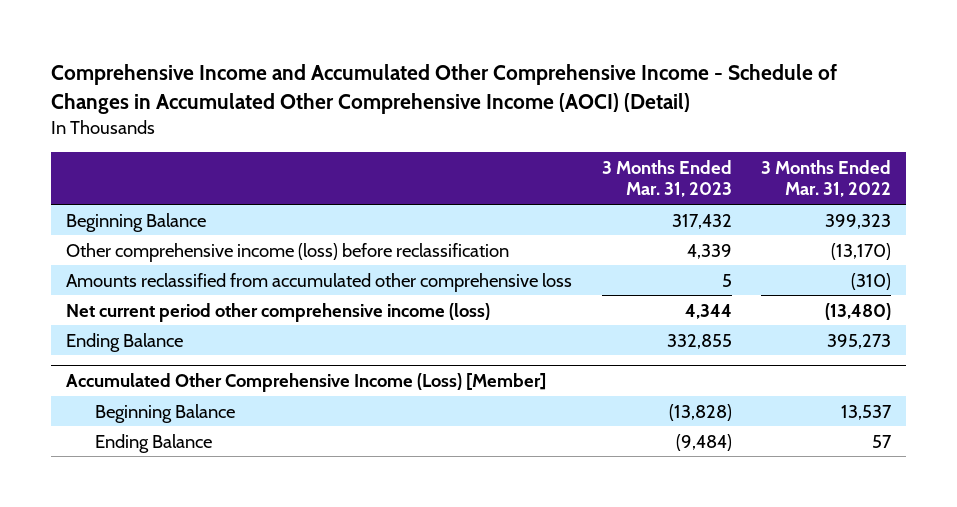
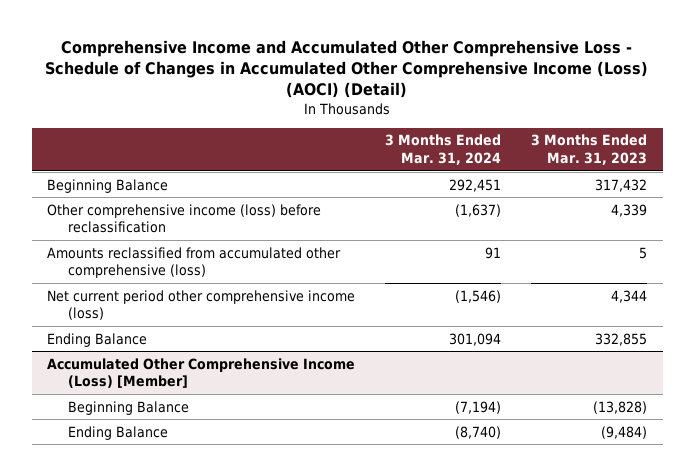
[51,64,838,114] Comprehensive Income and Accumulated Other Comprehensive Income - Schedule of Changes in Accumulated Other Comprehensive Income (AOCI) (Detail) -> [45,39,649,99] Comprehensive Income and Accumulated Other Comprehensive Loss - Schedule of Changes in Accumulated Other Comprehensive Income (Loss) (AOCI) (Detail)
[761,159,892,198] 3 Months Ended Mar. 31, 2022 -> none
none -> [385,134,502,165] 3 Months Ended Mar. 31, 2024
[66,272,573,292] Amounts reclassified from accumulated other comprehensive loss -> [46,246,341,279] Amounts reclassified from accumulated other comprehensive (loss)

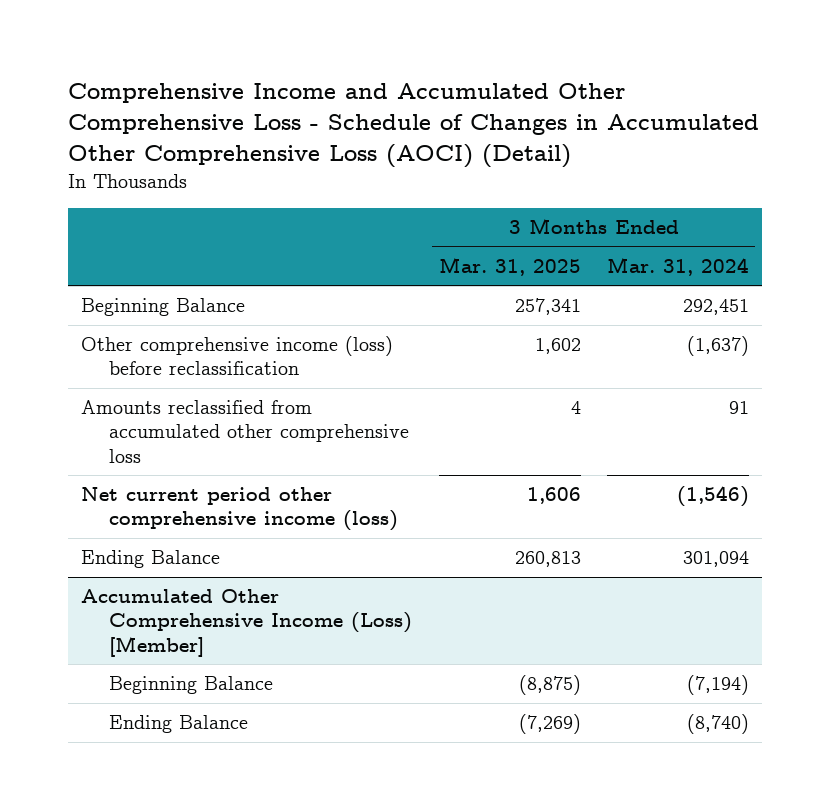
[45,39,649,99] Comprehensive Income and Accumulated Other Comprehensive Loss - Schedule of Changes in Accumulated Other Comprehensive Income (Loss) (AOCI) (Detail) -> [67,82,759,168] Comprehensive Income and Accumulated Other Comprehensive Loss - Schedule of Changes in Accumulated Other Comprehensive Loss (AOCI) (Detail)
[531,134,648,165] 3 Months Ended Mar. 31, 2023 -> none
none -> [438,256,581,276] Mar. 31, 2025
[46,246,341,279] Amounts reclassified from accumulated other comprehensive (loss) -> [81,400,410,463] Amounts reclassified from accumulated other comprehensive loss

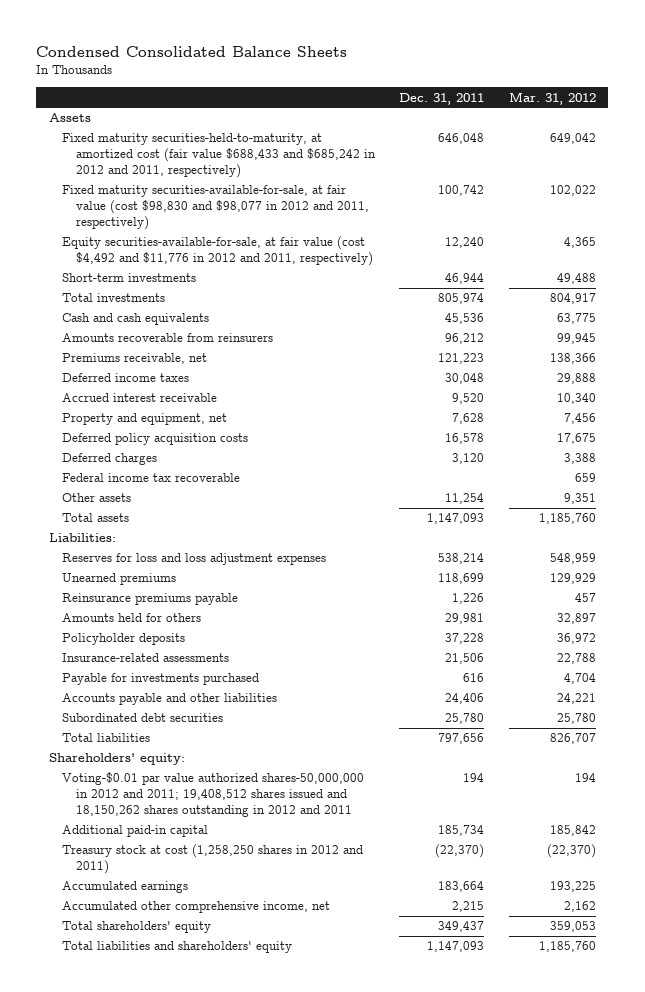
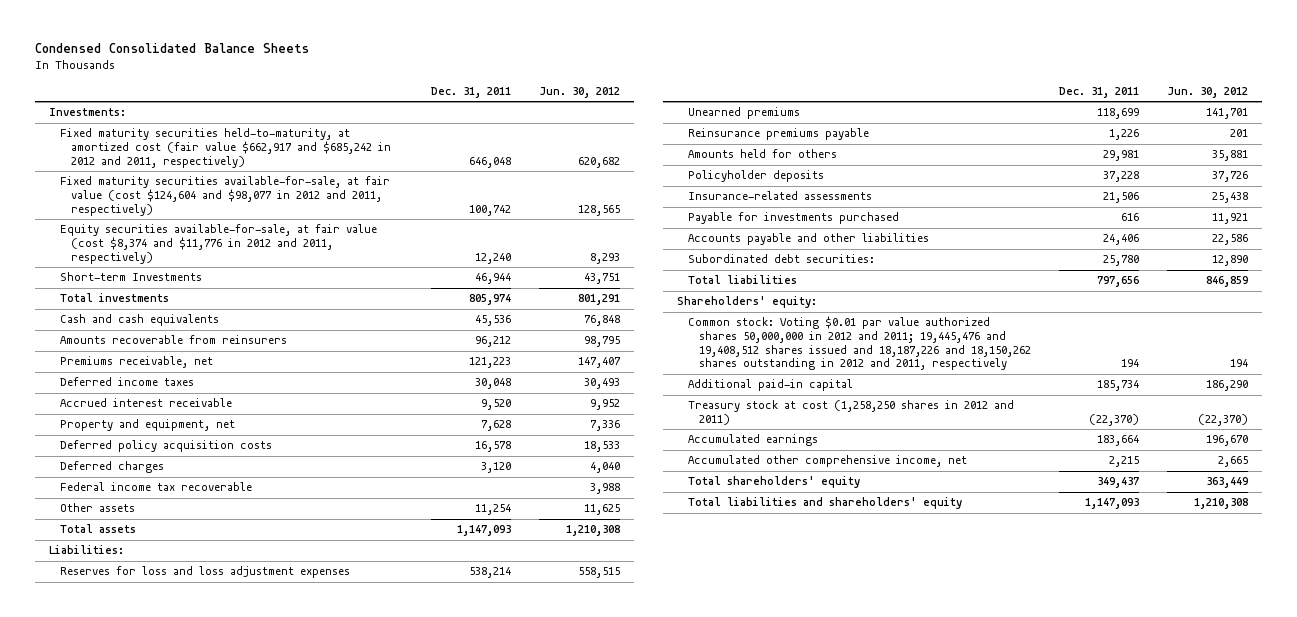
[509,91,597,105] Mar. 31, 2012 -> none
none -> [538,86,620,98] Jun. 30, 2012
[48,113,91,123] Assets -> none
none -> [49,108,127,117] Investments:
[62,133,376,179] Fixed maturity securities-held-to-maturity, at amortized cost (fair value $688,433 and $685,242 in 2012 and 2011, respectively) -> [59,128,391,168] Fixed maturity securities held-to-maturity, at amortized cost (fair value $662,917 and $685,242 in 2012 and 2011, respectively)
[62,185,369,231] Fixed maturity securities-available-for-sale, at fair value (cost $98,830 and $98,077 in 2012 and 2011, respectively) -> [59,176,390,216] Fixed maturity securities available-for-sale, at fair value (cost $124,604 and $98,077 in 2012 and 2011, respectively)
[62,236,373,267] Equity securities-available-for-sale, at fair value (cost $4,492 and $11,776 in 2012 and 2011, respectively) -> [59,224,377,264] Equity securities available-for-sale, at fair value (cost $8,374 and $11,776 in 2012 and 2011, respectively)
[62,273,197,283] Short-term investments -> [59,272,202,282] Short-term Investments
[62,713,224,723] Subordinated debt securities -> [687,254,875,264] Subordinated debt securities:
[62,772,365,818] Voting-$0.01 par value authorized shares-50,000,000 in 2012 and 2011; 19,408,512 shares issued and 18,150,262 shares outstanding in 2012 and 2011 -> [687,316,1031,371] Common stock: Voting $0.01 par value authorized shares 50,000,000 in 2012 and 2011; 19,445,476 and 19,408,512 shares issued and 18,187,226 and 18,150,262 shares outstanding in 2012 and 2011, respectively

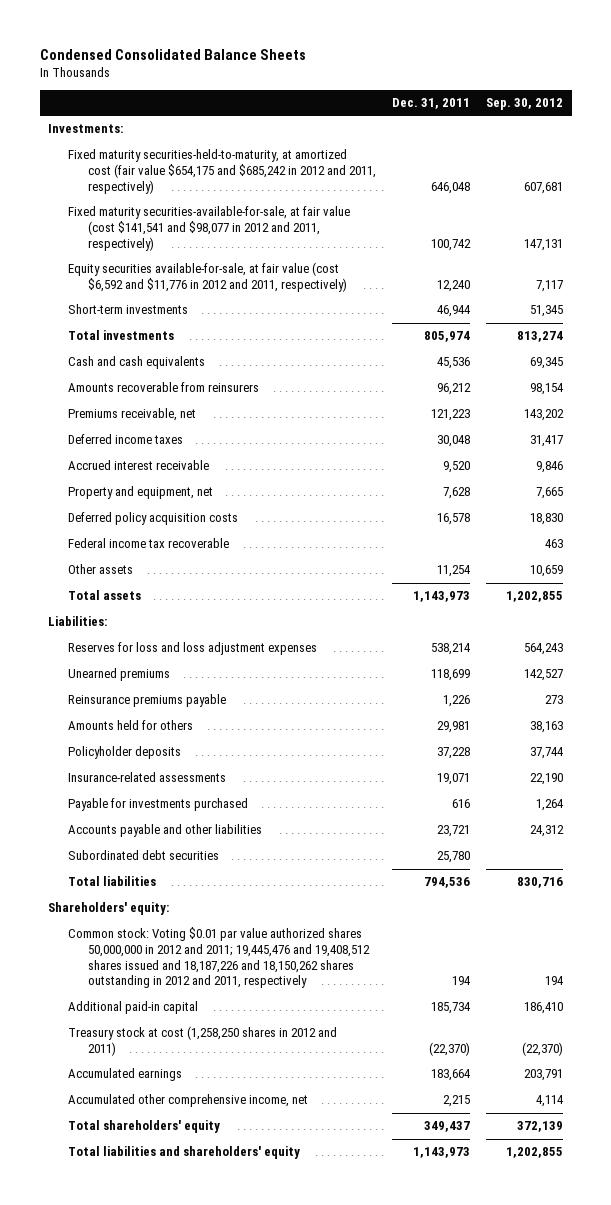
[538,86,620,98] Jun. 30, 2012 -> none
none -> [486,98,564,111] Sep. 30, 2012
[59,128,391,168] Fixed maturity securities held-to-maturity, at amortized cost (fair value $662,917 and $685,242 in 2012 and 2011, respectively) -> [67,149,376,194] Fixed maturity securities-held-to-maturity, at amortized cost (fair value $654,175 and $685,242 in 2012 and 2011, respectively)
[59,176,390,216] Fixed maturity securities available-for-sale, at fair value (cost $124,604 and $98,077 in 2012 and 2011, respectively) -> [67,206,350,251] Fixed maturity securities-available-for-sale, at fair value (cost $141,541 and $98,077 in 2012 and 2011, respectively)
[59,224,377,264] Equity securities available-for-sale, at fair value (cost $8,374 and $11,776 in 2012 and 2011, respectively) -> [67,262,347,293] Equity securities available-for-sale, at fair value (cost $6,592 and $11,776 in 2012 and 2011, respectively)
[59,272,202,282] Short-term Investments -> [67,304,188,315] Short-term investments
[59,461,164,474] Deferred charges -> none
[456,525,511,537] 1,147,093 -> [413,591,471,603] 1,143,973
[1102,192,1139,204] 21,506 -> [437,773,471,786] 19,071
[1102,234,1139,246] 24,406 -> [437,825,471,838] 23,721
[687,254,875,264] Subordinated debt securities: -> [67,850,219,861] Subordinated debt securities
[1096,276,1139,288] 797,656 -> [424,877,471,889] 794,536
[1084,498,1139,510] 1,147,093 -> [413,1147,471,1159] 1,143,973

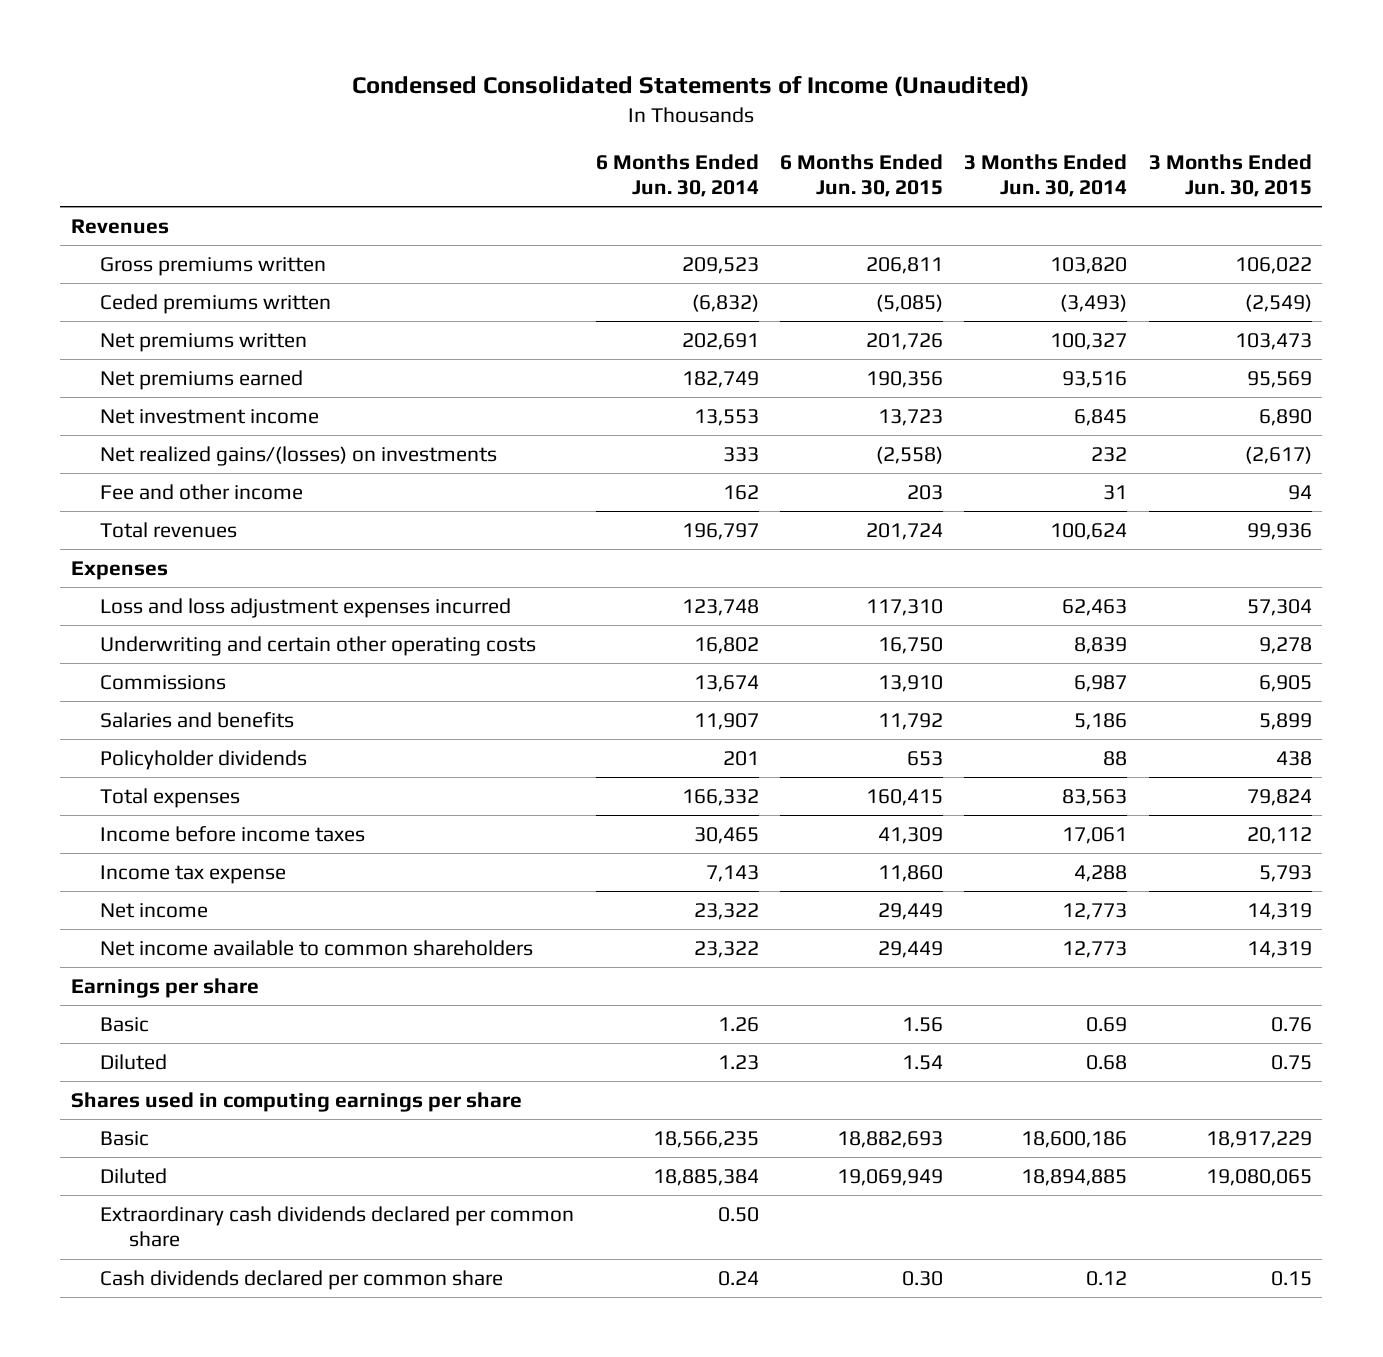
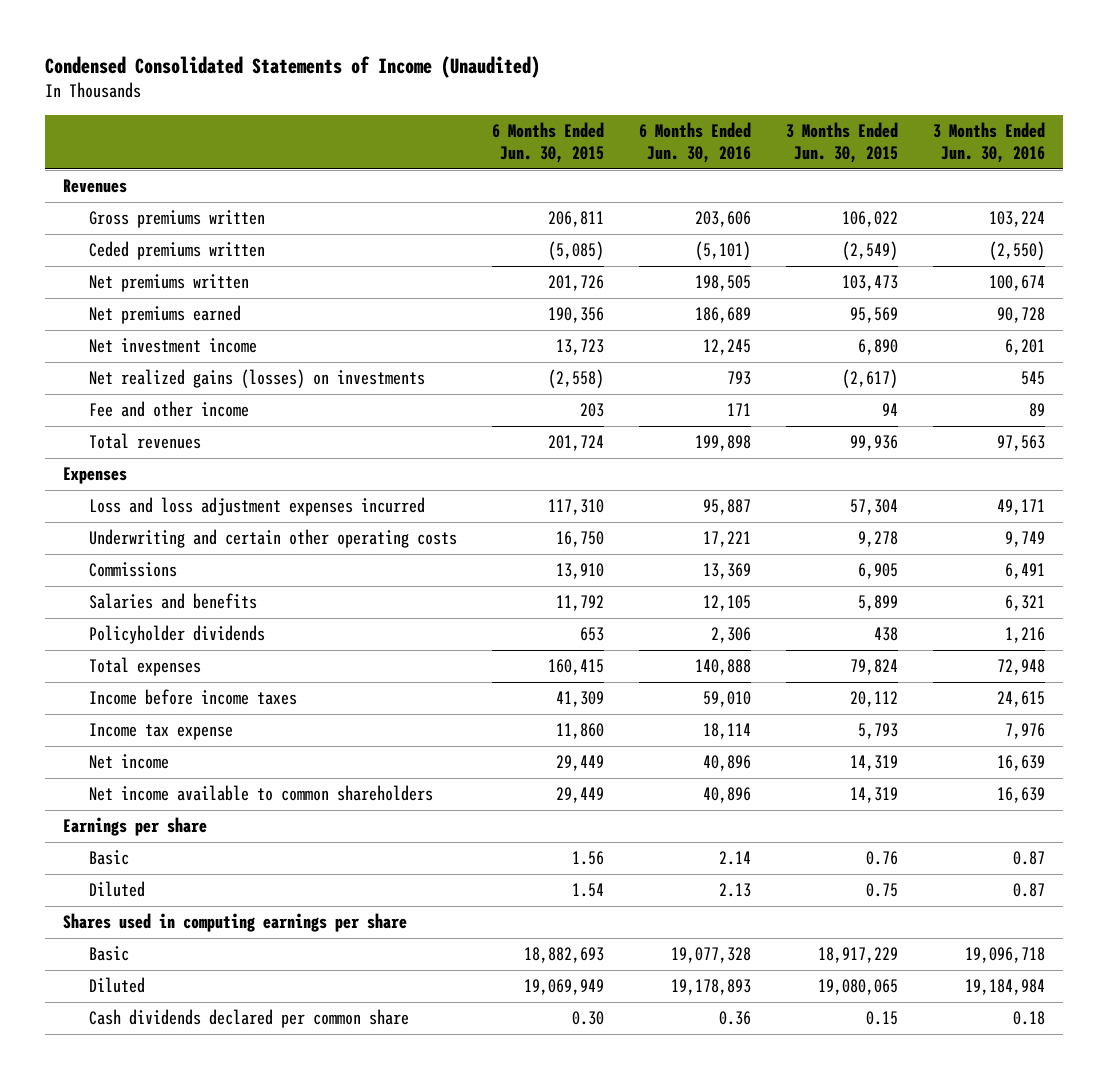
[595,153,759,198] 6 Months Ended Jun. 30, 2014 -> none
[964,153,1128,198] 3 Months Ended Jun. 30, 2014 -> none
none -> [638,122,751,163] 6 Months Ended Jun. 30, 2016
none -> [933,122,1046,163] 3 Months Ended Jun. 30, 2016
[100,446,498,467] Net realized gains/(losses) on investments -> [88,369,425,389] Net realized gains (losses) on investments
[100,1206,575,1248] Extraordinary cash dividends declared per common share -> none

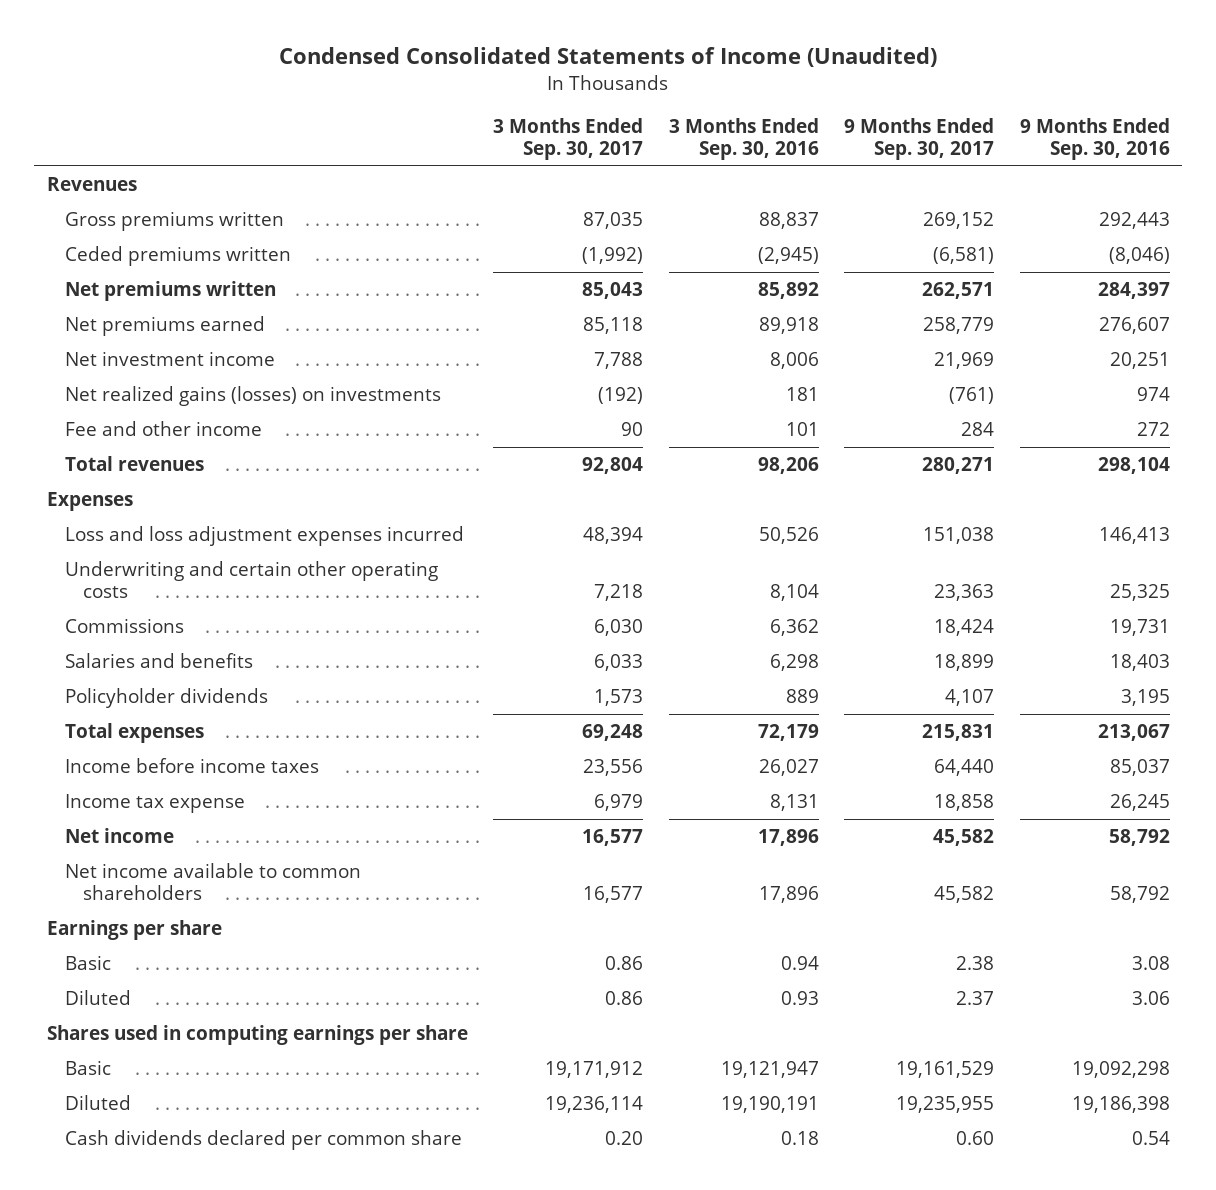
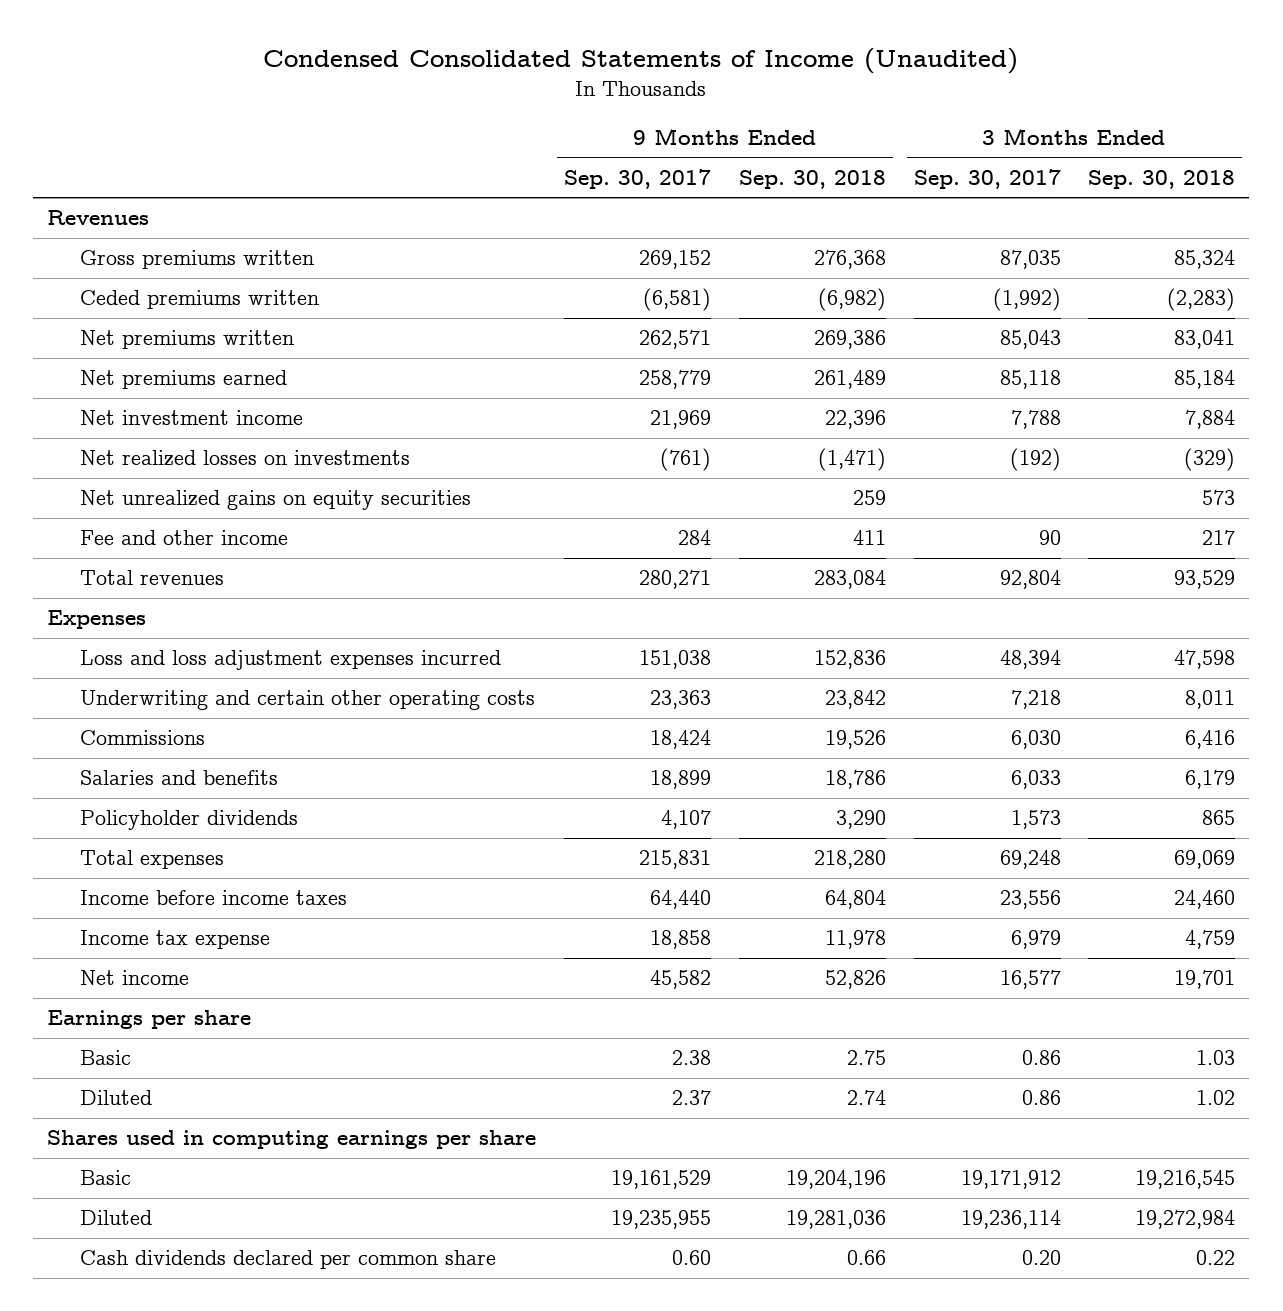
[668,117,819,161] 3 Months Ended Sep. 30, 2016 -> none
[1019,117,1170,161] 9 Months Ended Sep. 30, 2016 -> none
none -> [738,169,886,189] Sep. 30, 2018
none -> [1088,169,1236,189] Sep. 30, 2018
[64,386,441,407] Net realized gains (losses) on investments -> [79,450,410,467] Net realized losses on investments
none -> [79,490,471,511] Net unrealized gains on equity securities
[64,863,361,901] Net income available to common shareholders -> none

